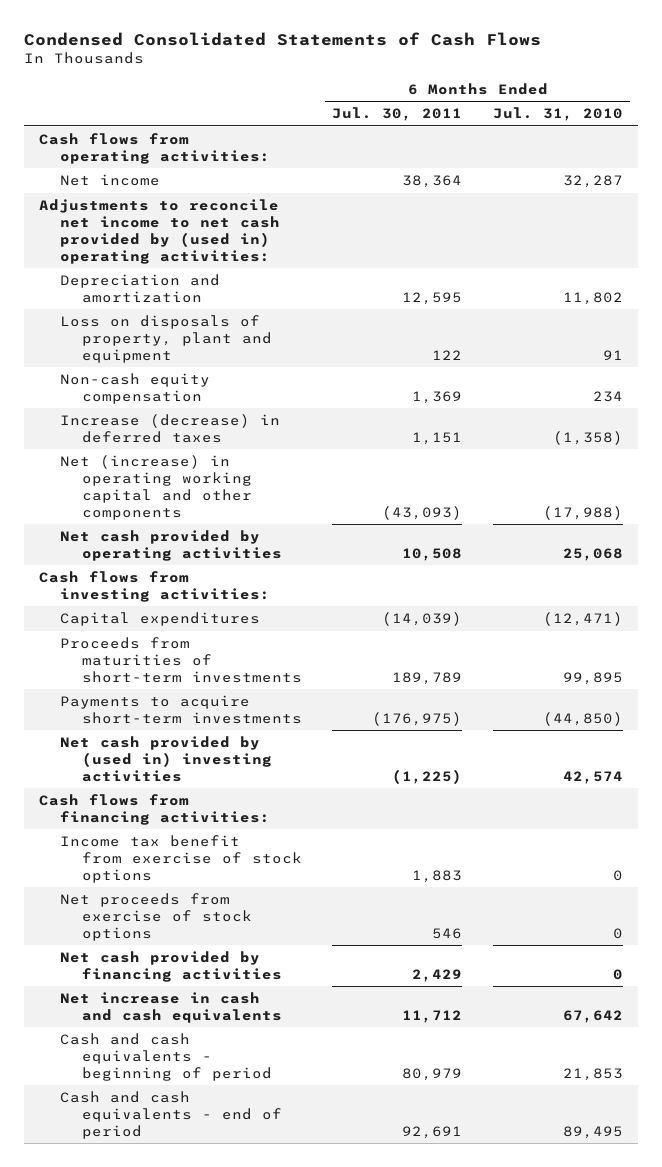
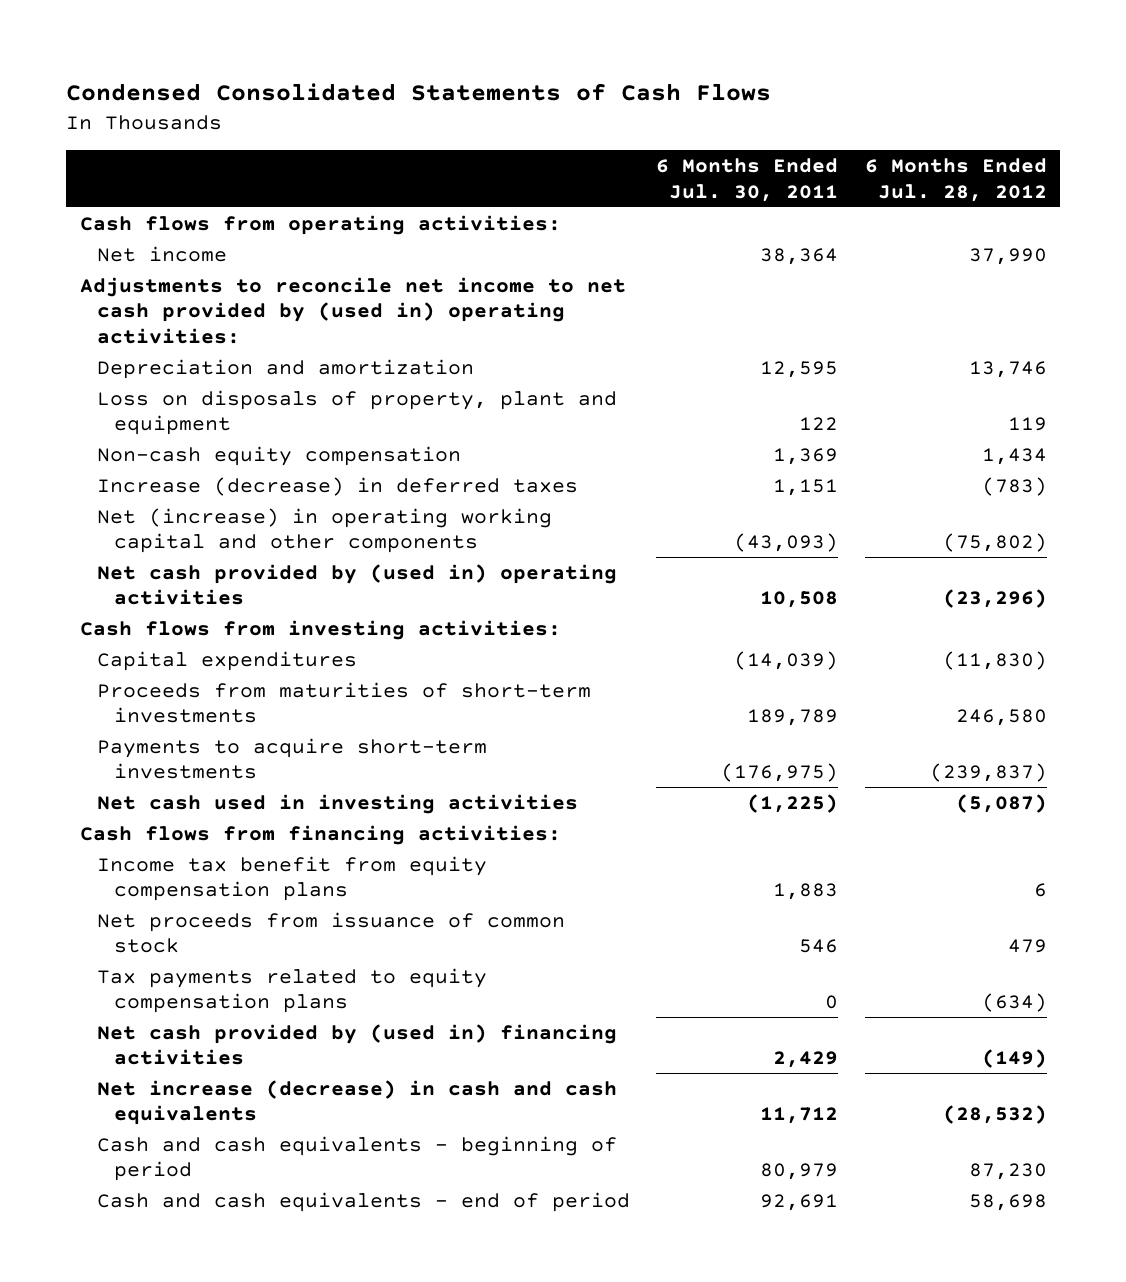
[492,107,623,122] Jul. 31, 2010 -> none
none -> [864,158,1047,202] 6 Months Ended Jul. 28, 2012
[60,530,283,561] Net cash provided by operating activities -> [96,563,617,606] Net cash provided by (used in) operating activities
[60,736,273,782] Net cash provided by (used in) investing activities -> [96,793,578,814] Net cash used in investing activities
[60,835,303,883] Income tax benefit from exercise of stock options -> [96,855,487,902] Income tax benefit from equity compensation plans
[60,893,253,941] Net proceeds from exercise of stock options -> [96,911,565,954] Net proceeds from issuance of common stock
none -> [96,967,487,1014] Tax payments related to equity compensation plans
[60,951,283,982] Net cash provided by financing activities -> [96,1023,617,1066] Net cash provided by (used in) financing activities
[60,992,283,1023] Net increase in cash and cash equivalents -> [96,1079,617,1126] Net increase (decrease) in cash and cash equivalents

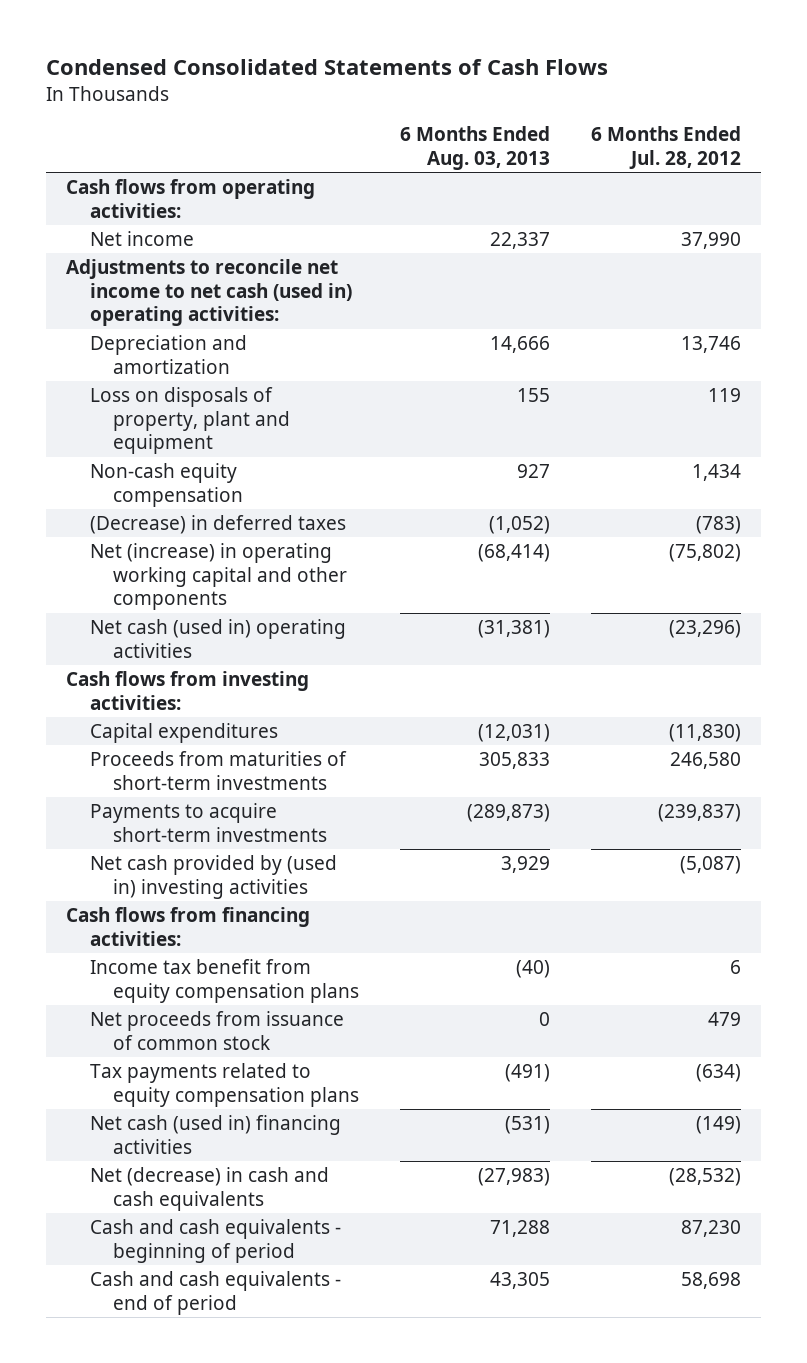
[656,158,839,202] 6 Months Ended Jul. 30, 2011 -> none
none -> [400,126,551,170] 6 Months Ended Aug. 03, 2013
[79,276,626,344] Adjustments to reconcile net income to net cash provided by (used in) operating activities: -> [66,259,352,327] Adjustments to reconcile net income to net cash (used in) operating activities:
[96,476,578,496] Increase (decrease) in deferred taxes -> [89,515,346,535] (Decrease) in deferred taxes
[96,563,617,606] Net cash provided by (used in) operating activities -> [89,619,346,658] Net cash (used in) operating activities
[96,793,578,814] Net cash used in investing activities -> [89,855,337,899] Net cash provided by (used in) investing activities
[96,1023,617,1066] Net cash provided by (used in) financing activities -> [89,1115,341,1154] Net cash (used in) financing activities
[96,1079,617,1126] Net increase (decrease) in cash and cash equivalents -> [89,1167,329,1211] Net (decrease) in cash and cash equivalents

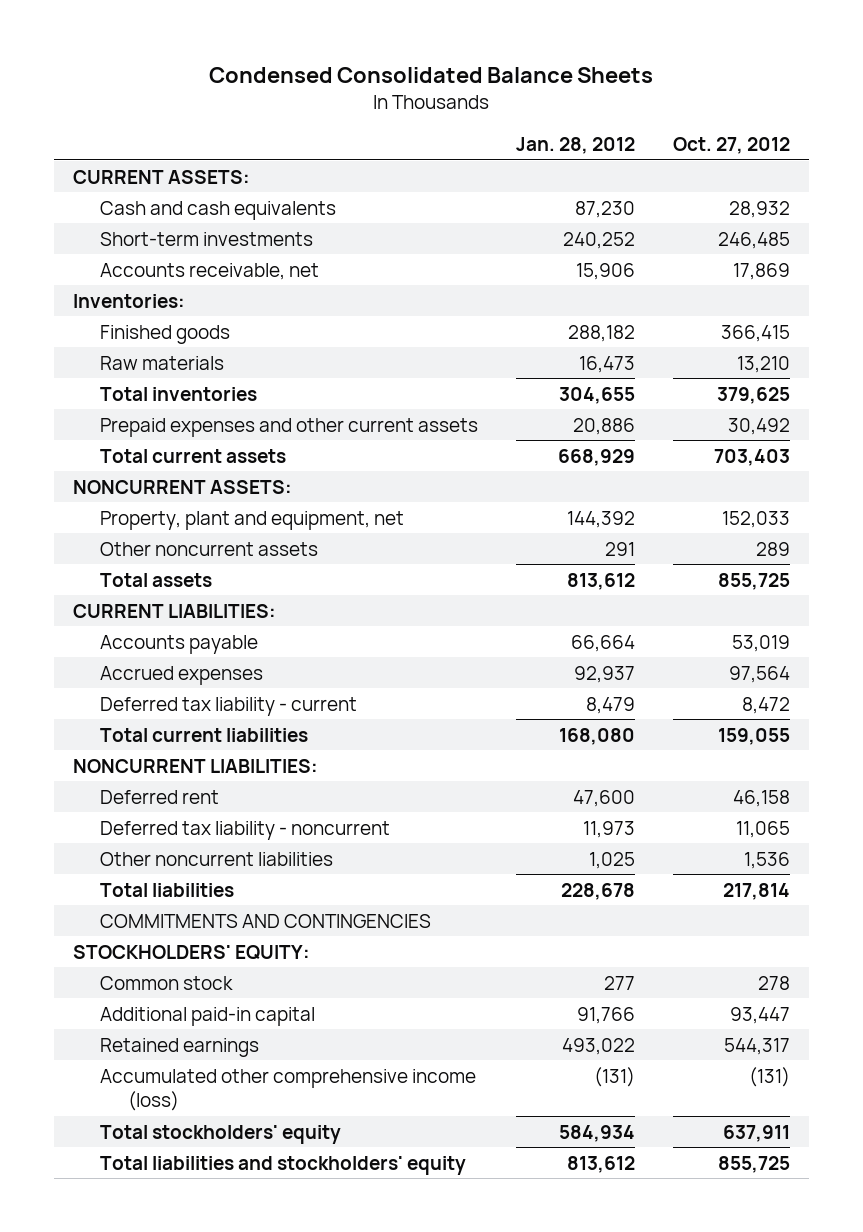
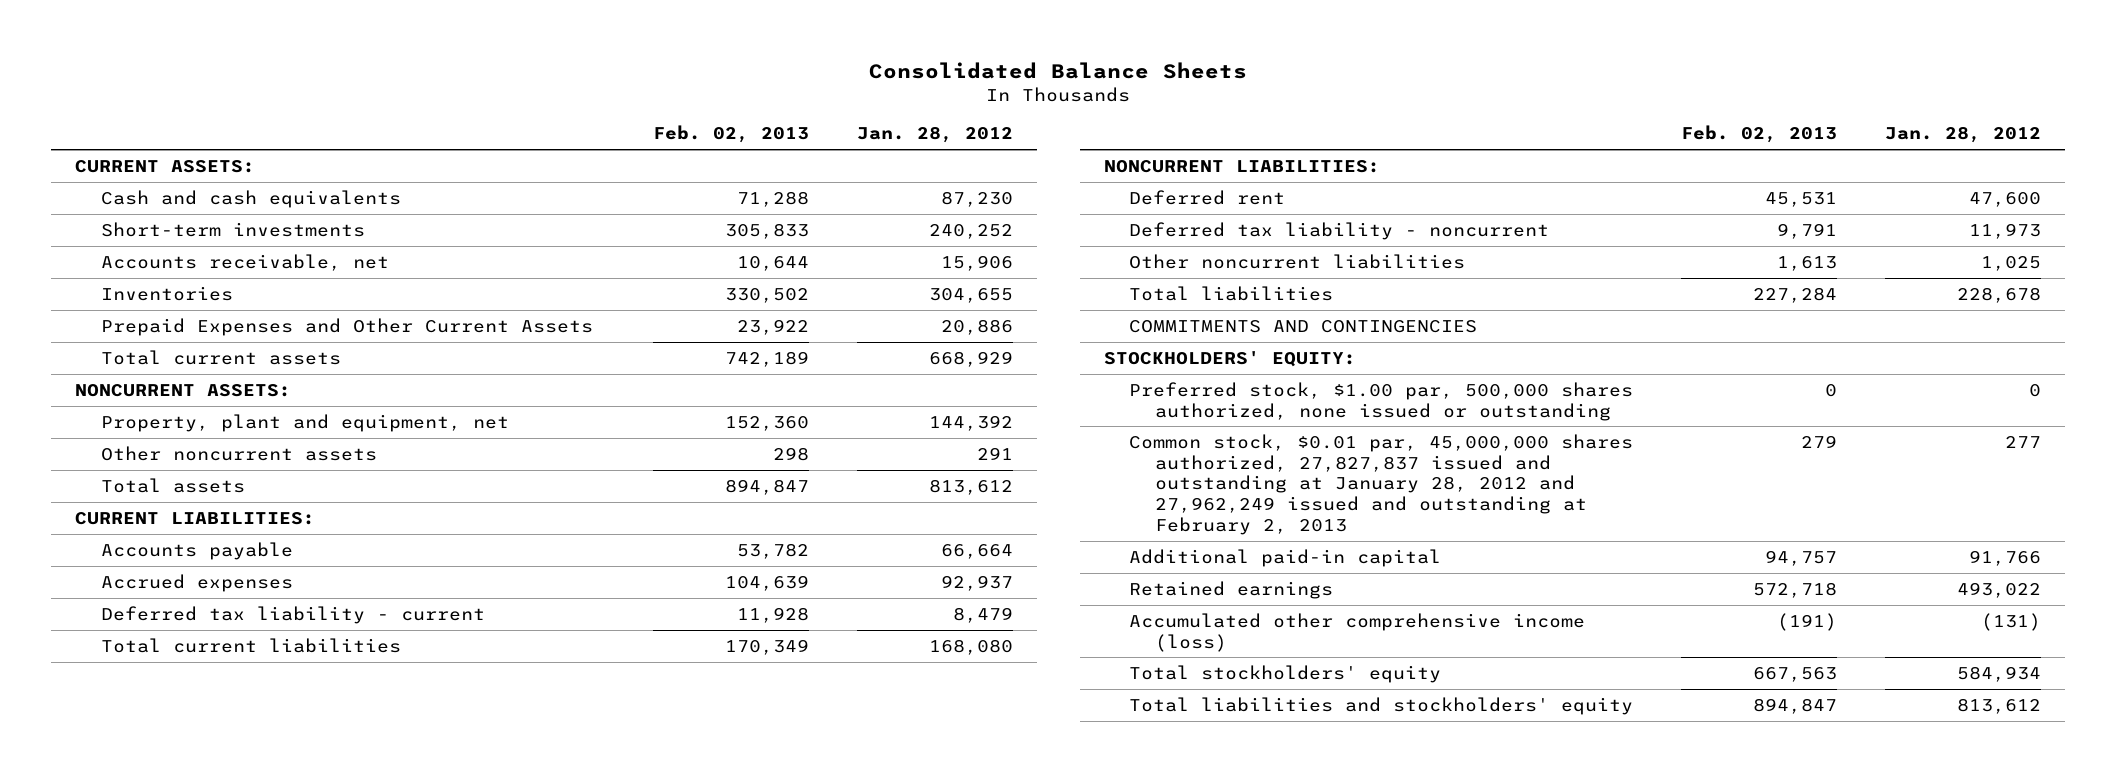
[209,67,654,84] Condensed Consolidated Balance Sheets -> [869,61,1248,79] Consolidated Balance Sheets
[673,137,791,155] Oct. 27, 2012 -> none
none -> [652,125,809,144] Feb. 02, 2013
[72,293,185,308] Inventories: -> none
[100,324,231,344] Finished goods -> none
[100,355,225,370] Raw materials -> none
[100,386,258,401] Total inventories -> [100,285,233,301] Inventories
[100,417,479,437] Prepaid expenses and other current assets -> [100,317,593,336] Prepaid Expenses and Other Current Assets
none -> [1129,381,1634,421] Preferred stock, $1.00 par, 500,000 shares authorized, none issued or outstanding
[100,975,234,990] Common stock -> [1129,433,1634,535] Common stock, $0.01 par, 45,000,000 shares authorized, 27,827,837 issued and outstanding at January 28, 2012 and 27,962,249 issued and outstanding at February 2, 2013

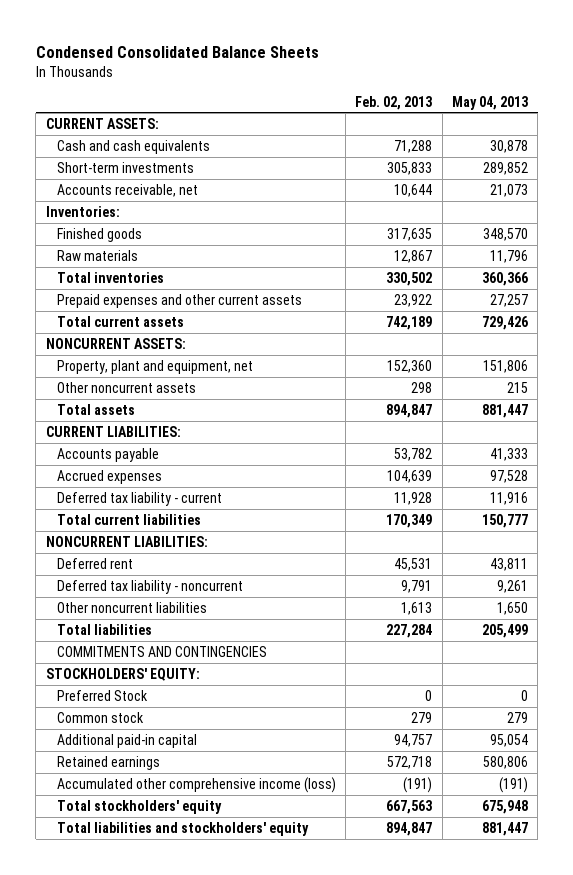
[869,61,1248,79] Consolidated Balance Sheets -> [35,45,319,58] Condensed Consolidated Balance Sheets
[857,126,1014,144] Jan. 28, 2012 -> none
none -> [451,95,528,110] May 04, 2013
none -> [45,205,120,217] Inventories:
none -> [56,227,142,242] Finished goods
none -> [56,249,138,261] Raw materials
[100,285,233,301] Inventories -> [56,271,164,283] Total inventories
[100,317,593,336] Prepaid Expenses and Other Current Assets -> [56,293,302,308] Prepaid expenses and other current assets
[1129,381,1634,421] Preferred stock, $1.00 par, 500,000 shares authorized, none issued or outstanding -> [56,689,148,701] Preferred Stock
[1129,433,1634,535] Common stock, $0.01 par, 45,000,000 shares authorized, 27,827,837 issued and outstanding at January 28, 2012 and 27,962,249 issued and outstanding at February 2, 2013 -> [56,711,144,723] Common stock

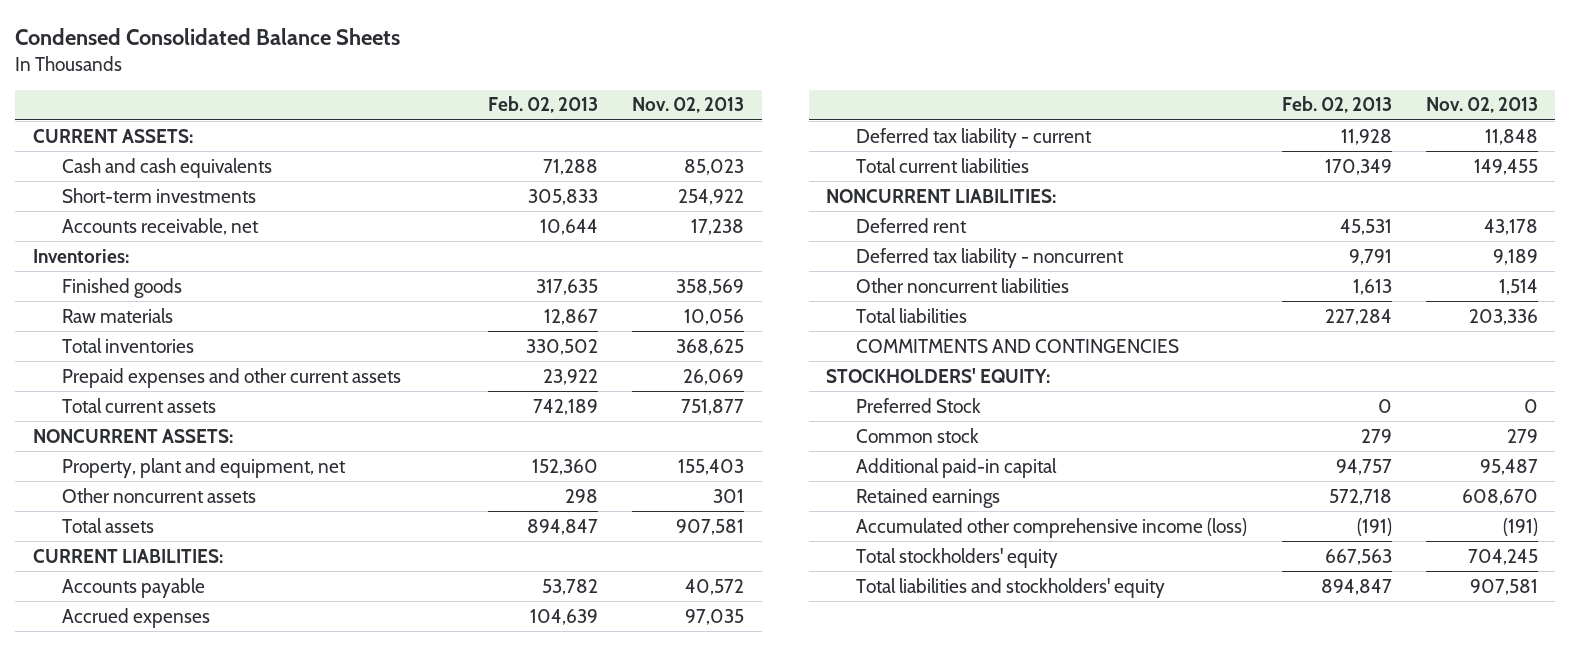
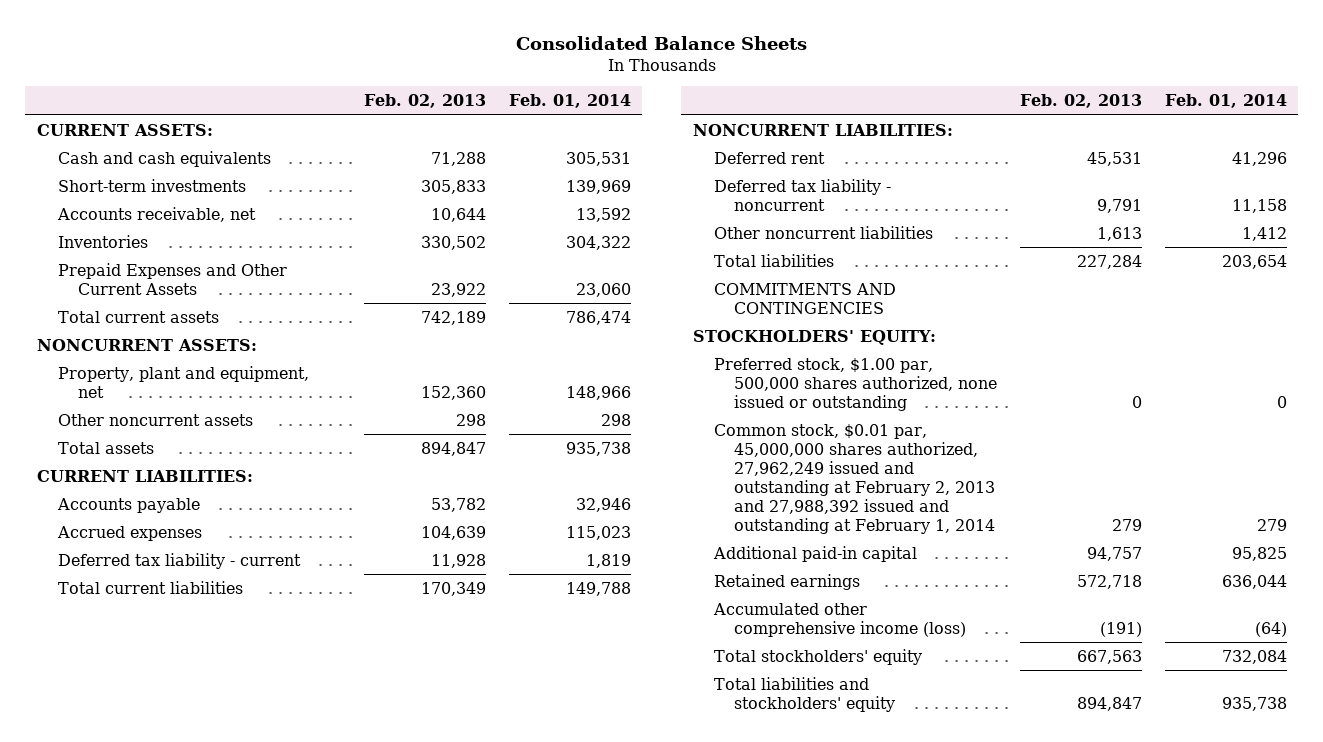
[15,28,401,46] Condensed Consolidated Balance Sheets -> [515,35,807,50] Consolidated Balance Sheets
[632,97,745,114] Nov. 02, 2013 -> none
none -> [508,94,631,109] Feb. 01, 2014
[32,248,129,263] Inventories: -> none
[62,277,183,298] Finished goods -> none
[62,307,174,323] Raw materials -> none
[62,337,195,353] Total inventories -> [57,234,148,248] Inventories
[62,367,402,388] Prepaid expenses and other current assets -> [57,262,287,295] Prepaid Expenses and Other Current Assets
[856,397,982,413] Preferred Stock -> [713,357,998,411] Preferred stock, $1.00 par, 500,000 shares authorized, none issued or outstanding
[856,427,980,443] Common stock -> [713,423,996,534] Common stock, $0.01 par, 45,000,000 shares authorized, 27,962,249 issued and outstanding at February 2, 2013 and 27,988,392 issued and outstanding at February 1, 2014

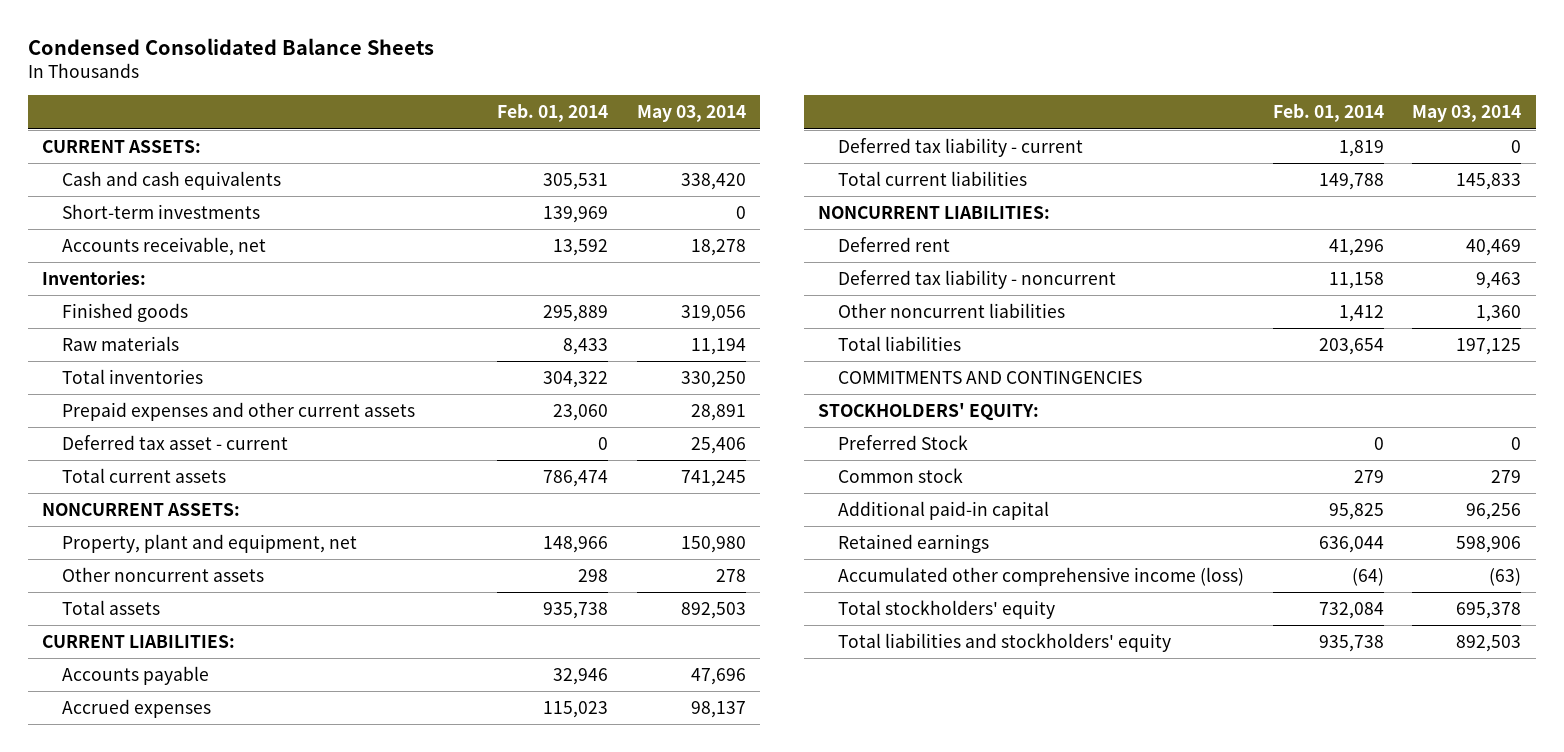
[515,35,807,50] Consolidated Balance Sheets -> [27,37,434,55] Condensed Consolidated Balance Sheets
[364,94,487,109] Feb. 02, 2013 -> none
none -> [636,105,746,123] May 03, 2014
none -> [42,270,147,285] Inventories:
none -> [62,302,189,322] Finished goods
none -> [62,335,180,351] Raw materials
[57,234,148,248] Inventories -> [62,368,204,384] Total inventories
[57,262,287,295] Prepaid Expenses and Other Current Assets -> [62,401,416,421] Prepaid expenses and other current assets
none -> [62,434,289,450] Deferred tax asset - current
[713,357,998,411] Preferred stock, $1.00 par, 500,000 shares authorized, none issued or outstanding -> [837,434,968,450] Preferred Stock
[713,423,996,534] Common stock, $0.01 par, 45,000,000 shares authorized, 27,962,249 issued and outstanding at February 2, 2013 and 27,988,392 issued and outstanding at February 1, 2014 -> [837,467,963,483] Common stock

